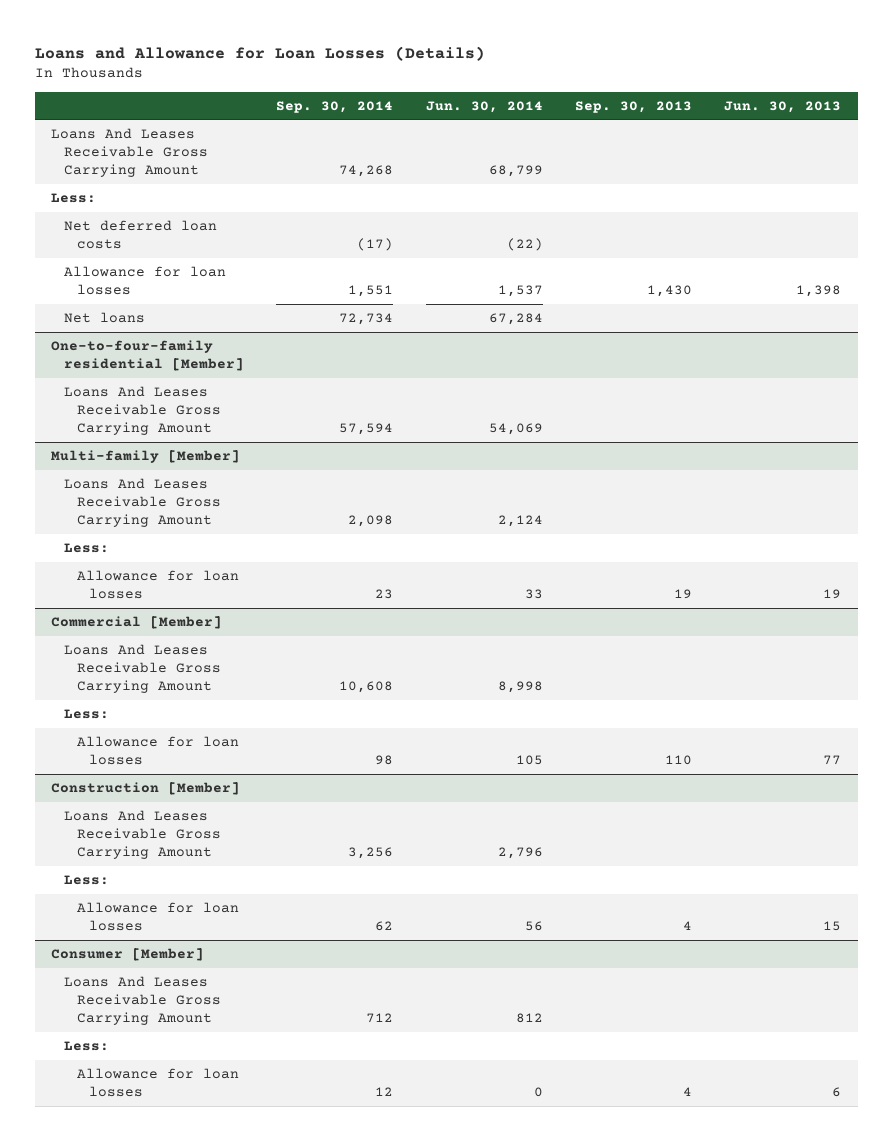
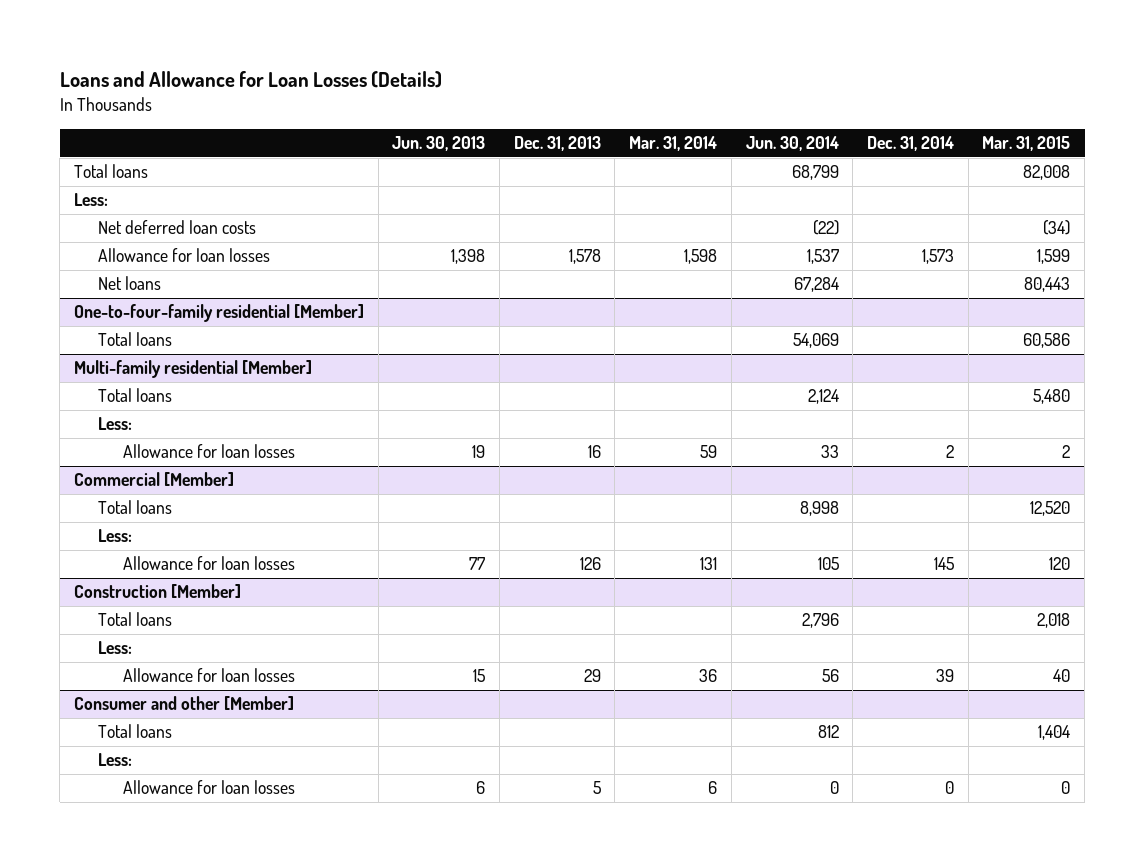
[276,100,394,113] Sep. 30, 2014 -> none
[575,100,693,113] Sep. 30, 2013 -> none
none -> [513,136,601,152] Dec. 31, 2013
none -> [629,136,718,152] Mar. 31, 2014
none -> [867,136,955,152] Dec. 31, 2014
none -> [982,136,1071,152] Mar. 31, 2015
[51,128,208,178] Loans And Leases Receivable Gross Carrying Amount -> [73,164,148,179] Total loans
[63,386,221,436] Loans And Leases Receivable Gross Carrying Amount -> [98,332,173,347] Total loans
[51,450,241,464] Multi-family [Member] -> [73,360,312,379] Multi-family residential [Member]
[63,478,221,528] Loans And Leases Receivable Gross Carrying Amount -> [98,388,173,403] Total loans
[63,644,221,694] Loans And Leases Receivable Gross Carrying Amount -> [98,500,173,515] Total loans
[63,810,221,860] Loans And Leases Receivable Gross Carrying Amount -> [98,612,173,627] Total loans
[51,948,205,962] Consumer [Member] -> [73,696,294,711] Consumer and other [Member]
[63,976,221,1026] Loans And Leases Receivable Gross Carrying Amount -> [98,724,173,739] Total loans

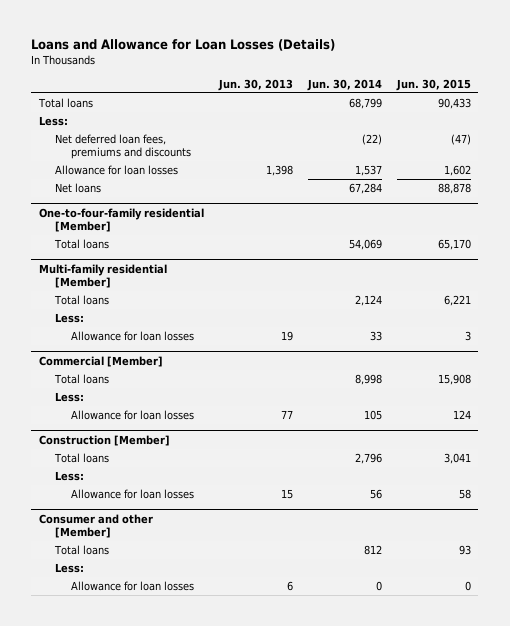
[513,136,601,152] Dec. 31, 2013 -> none
[629,136,718,152] Mar. 31, 2014 -> none
[867,136,955,152] Dec. 31, 2014 -> none
[982,136,1071,152] Mar. 31, 2015 -> none
none -> [395,79,471,92] Jun. 30, 2015
[98,220,257,235] Net deferred loan costs -> [55,134,192,160] Net deferred loan fees, premiums and discounts

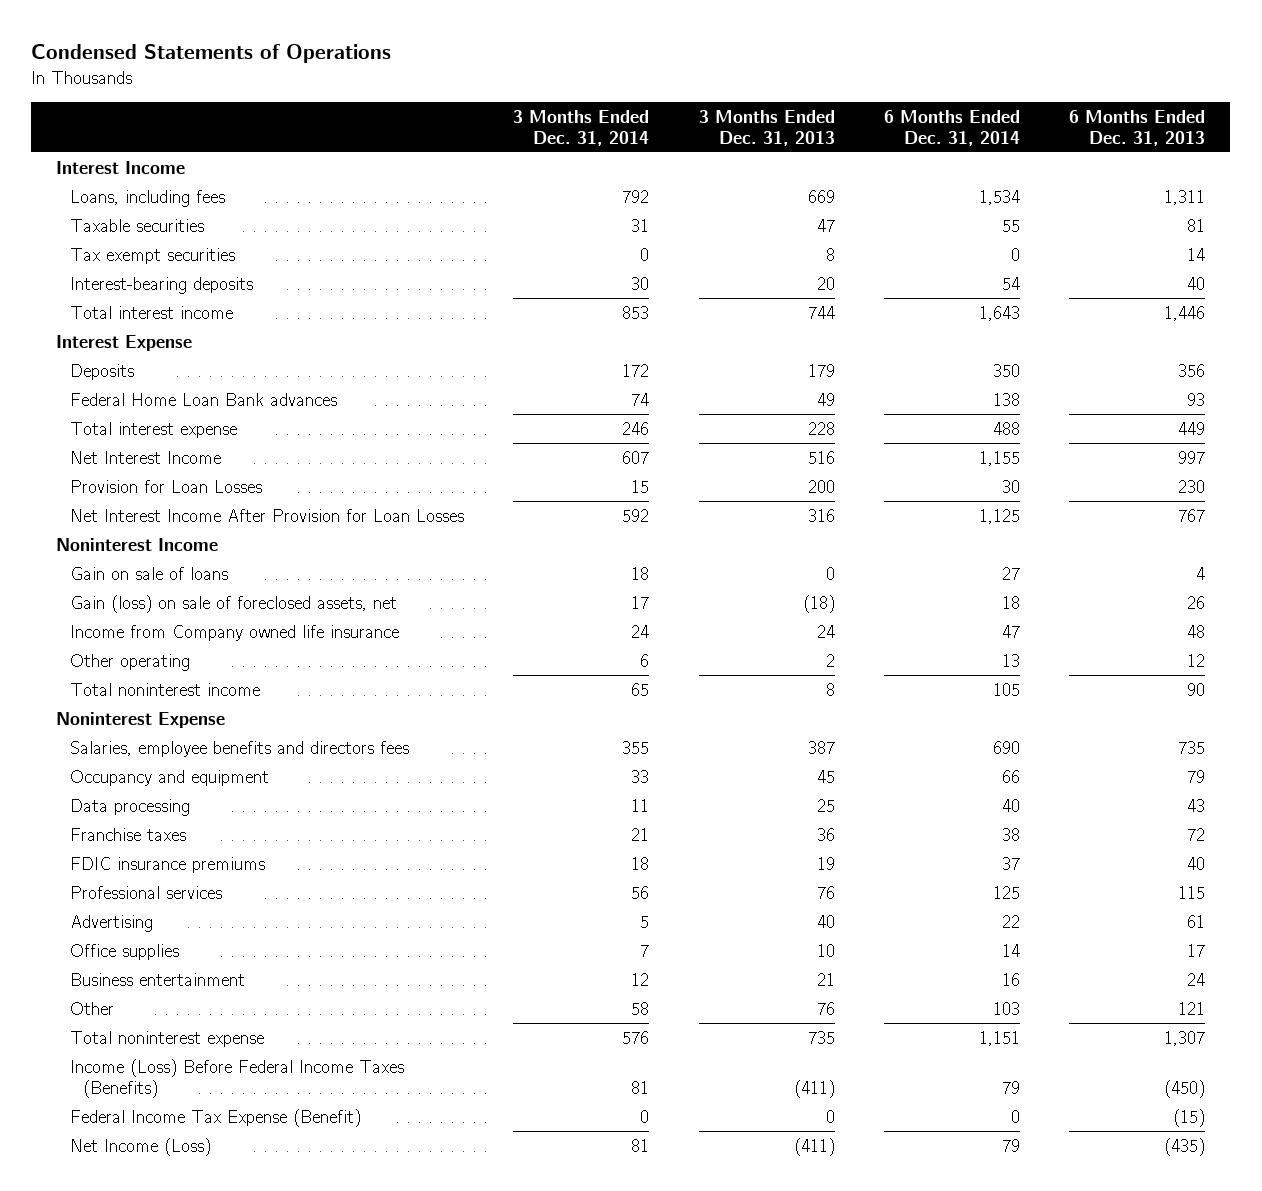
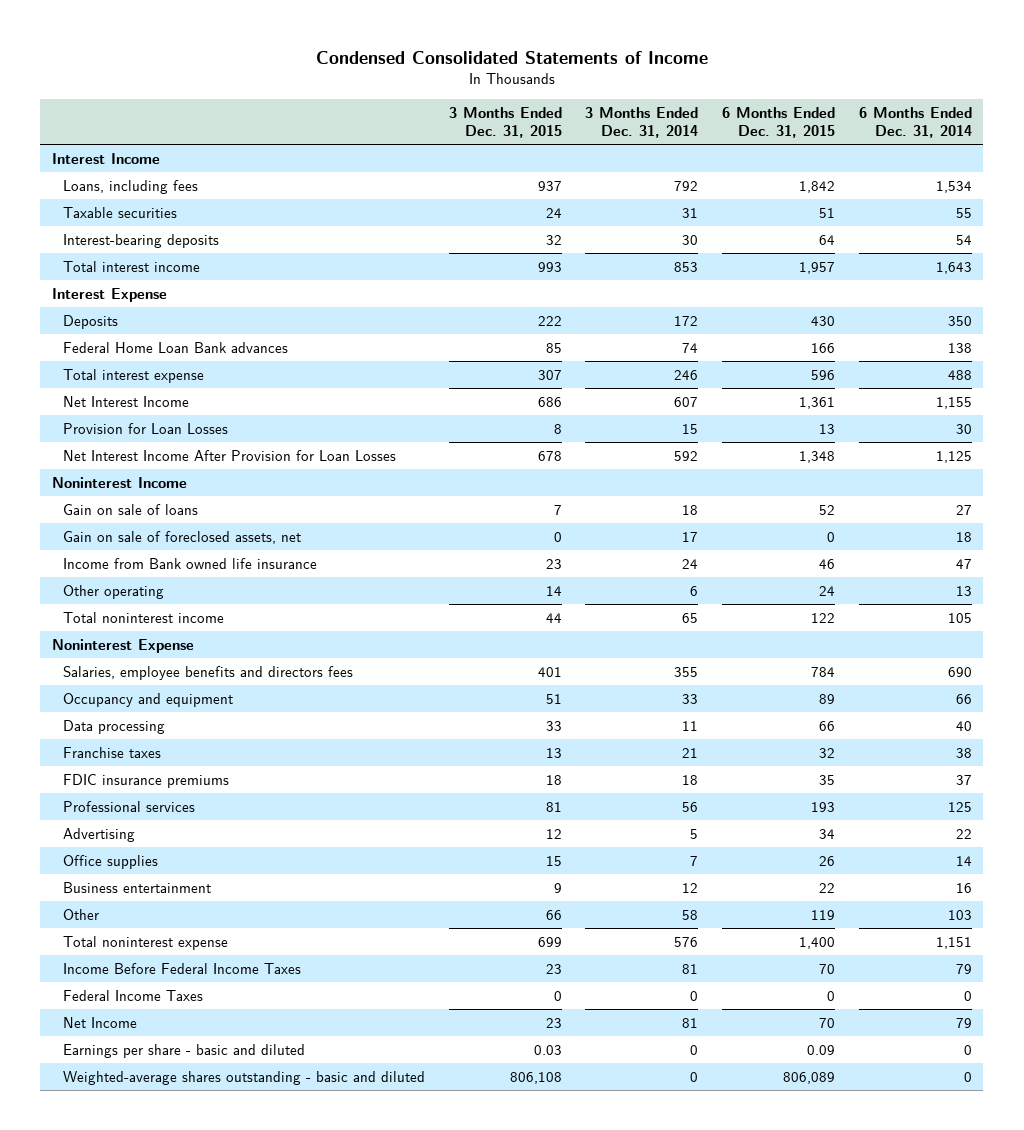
[31,44,392,64] Condensed Statements of Operations -> [315,50,708,64] Condensed Consolidated Statements of Income
[698,109,835,146] 3 Months Ended Dec. 31, 2013 -> none
[1069,109,1206,146] 6 Months Ended Dec. 31, 2013 -> none
none -> [448,106,562,138] 3 Months Ended Dec. 31, 2015
none -> [722,106,836,138] 6 Months Ended Dec. 31, 2015
[69,247,235,264] Tax exempt securities -> none
[69,594,397,613] Gain (loss) on sale of foreclosed assets, net -> [63,531,302,545] Gain on sale of foreclosed assets, net
[69,624,399,641] Income from Company owned life insurance -> [63,558,318,570] Income from Bank owned life insurance
[69,1058,404,1098] Income (Loss) Before Federal Income Taxes (Benefits) -> [63,963,302,975] Income Before Federal Income Taxes
[69,1108,361,1127] Federal Income Tax Expense (Benefit) -> [63,990,204,1002] Federal Income Taxes
[69,1137,211,1156] Net Income (Loss) -> [63,1017,138,1029] Net Income
none -> [63,1044,306,1059] Earnings per share - basic and diluted
none -> [63,1071,426,1086] Weighted-average shares outstanding - basic and diluted

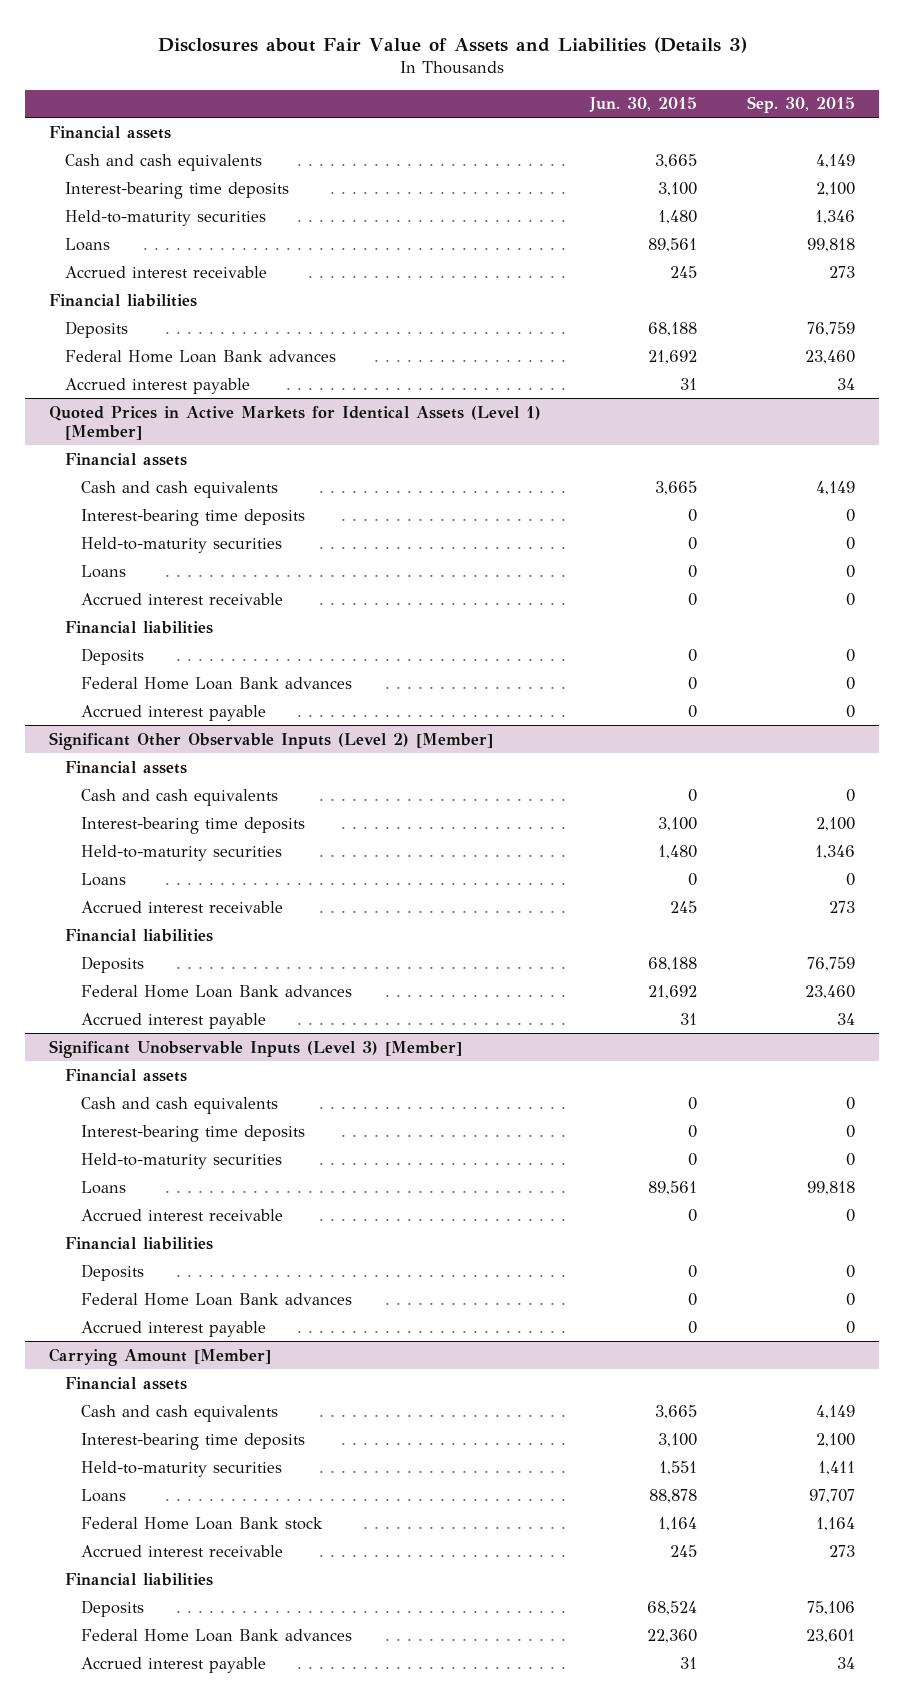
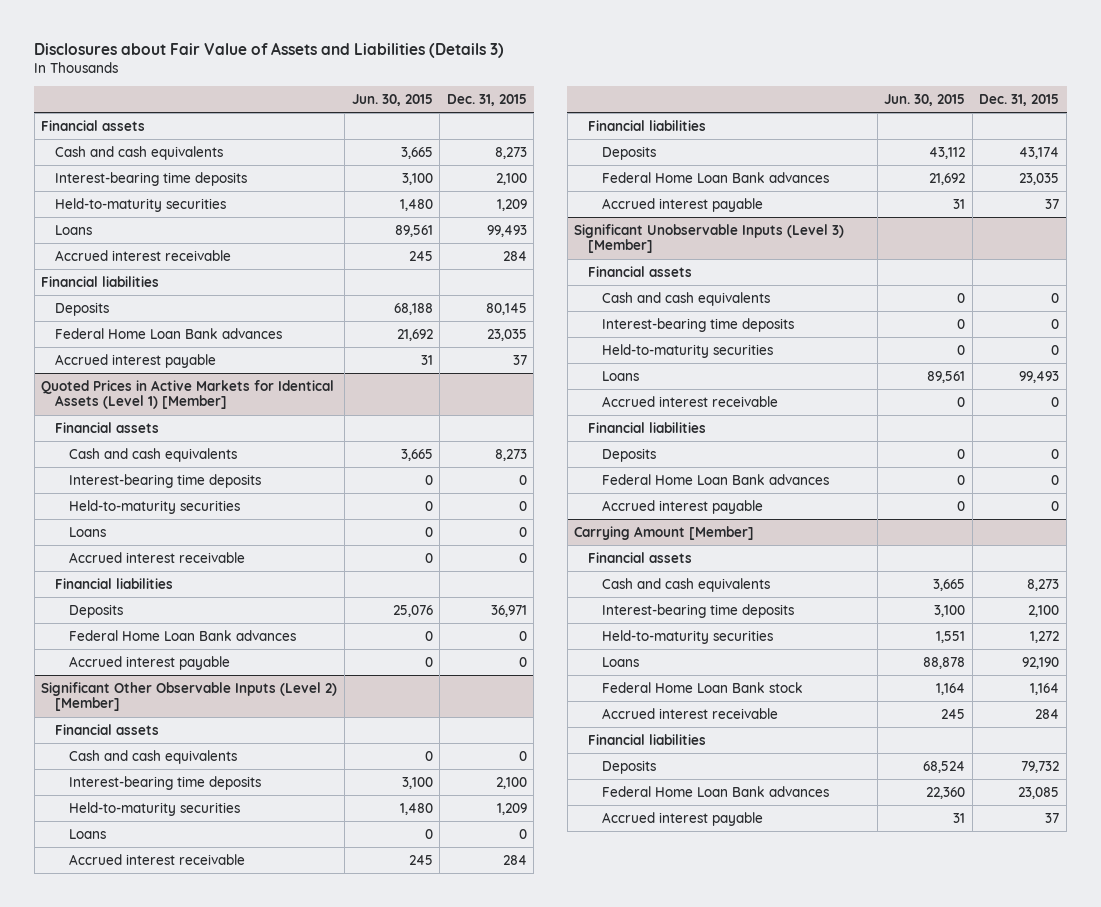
[746,96,855,114] Sep. 30, 2015 -> none
none -> [446,94,527,107] Dec. 31, 2015
[688,648,698,662] 0 -> [392,604,433,617] 25,076
[648,956,698,971] 68,188 -> [929,146,966,159] 43,112

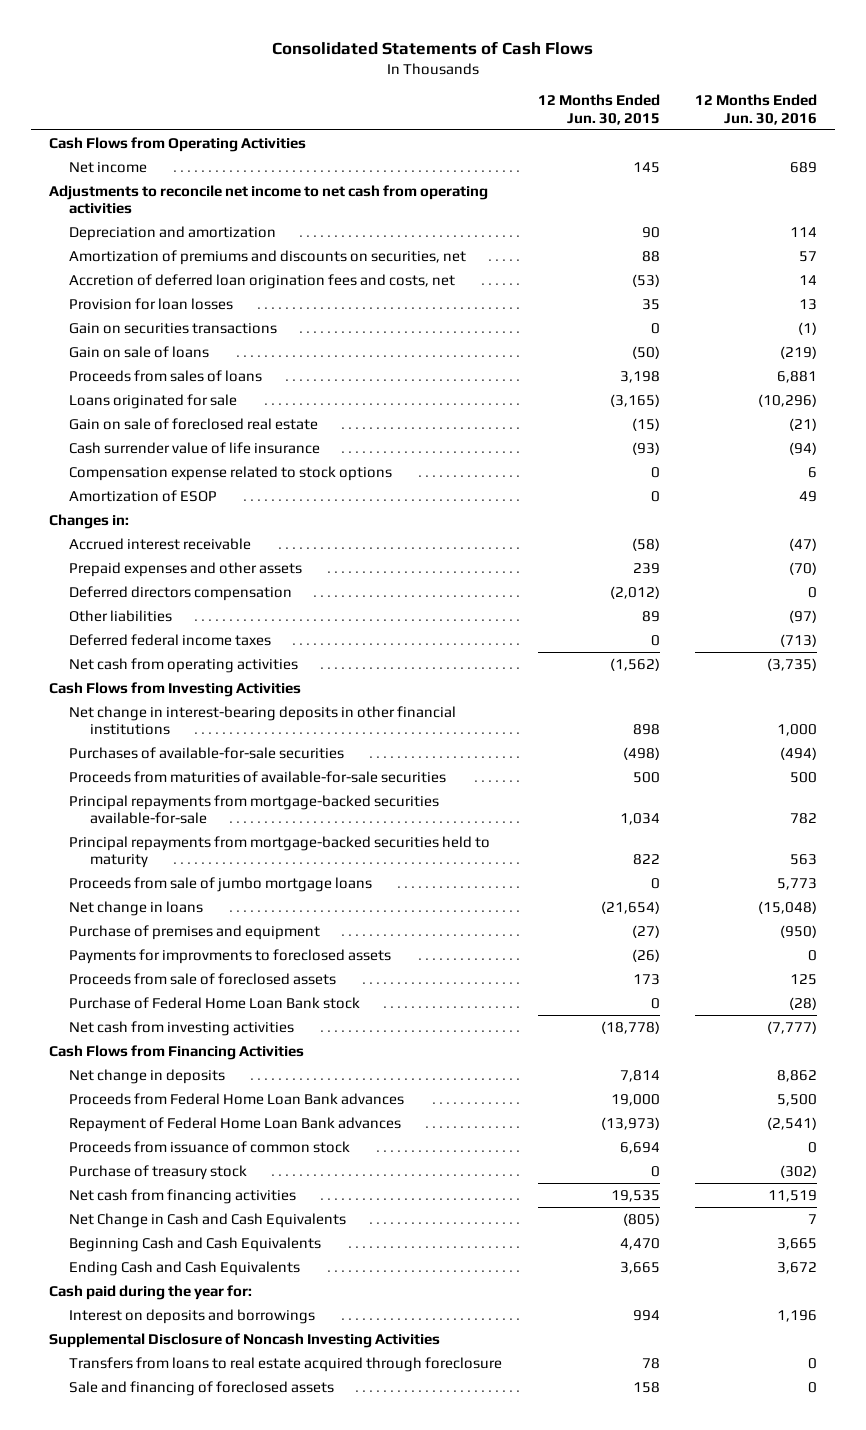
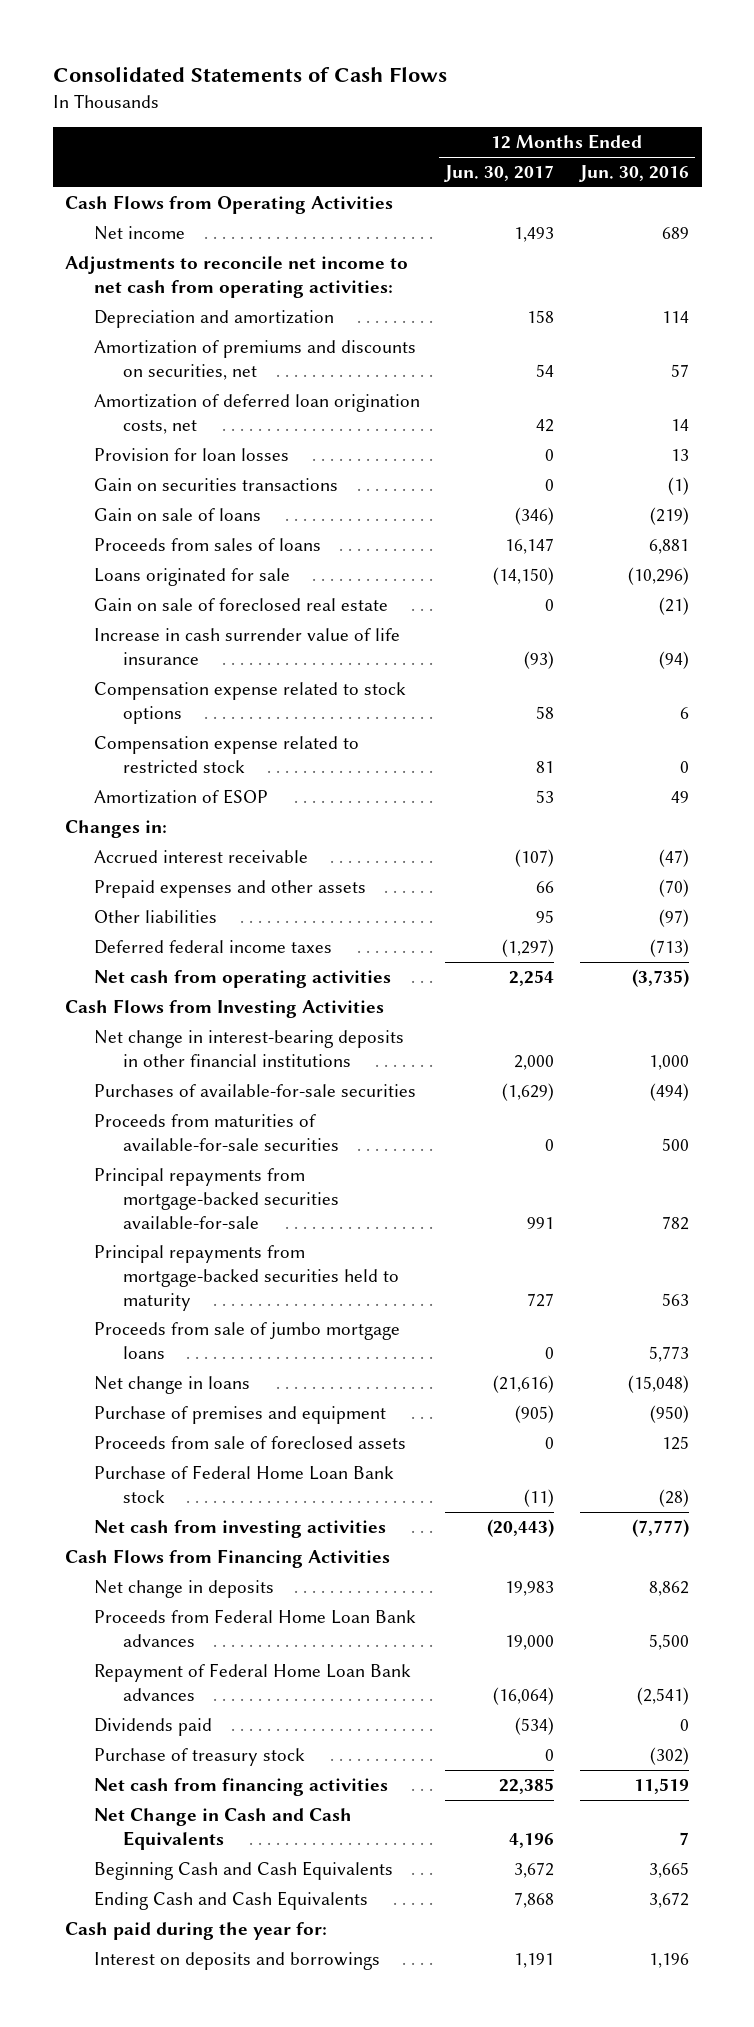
[537,94,660,125] 12 Months Ended Jun. 30, 2015 -> none
none -> [444,165,555,183] Jun. 30, 2017
[48,184,488,215] Adjustments to reconcile net income to net cash from operating activities -> [65,256,409,298] Adjustments to reconcile net income to net cash from operating activities:
[69,273,456,289] Accretion of deferred loan origination fees and costs, net -> [94,394,421,434] Amortization of deferred loan origination costs, net
[69,441,321,454] Cash surrender value of life insurance -> [94,628,401,665] Increase in cash surrender value of life insurance
none -> [94,736,360,773] Compensation expense related to restricted stock
[69,585,293,601] Deferred directors compensation -> none
[69,948,392,964] Payments for improvments to foreclosed assets -> none
[69,1140,351,1153] Proceeds from issuance of common stock -> none
none -> [94,1718,213,1737] Dividends paid
[48,1332,440,1348] Supplemental Disclosure of Noncash Investing Activities -> none
[69,1356,503,1372] Transfers from loans to real estate acquired through foreclosure -> none
[69,1380,335,1396] Sale and financing of foreclosed assets -> none

